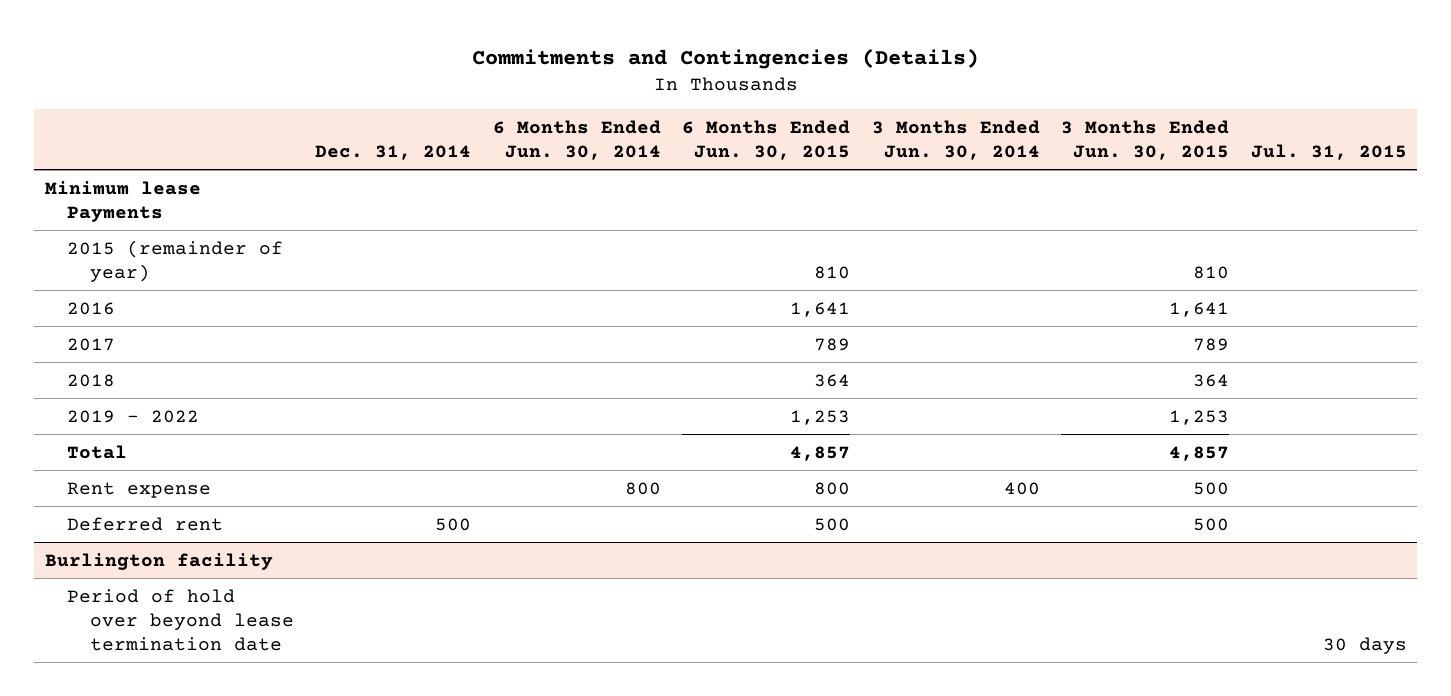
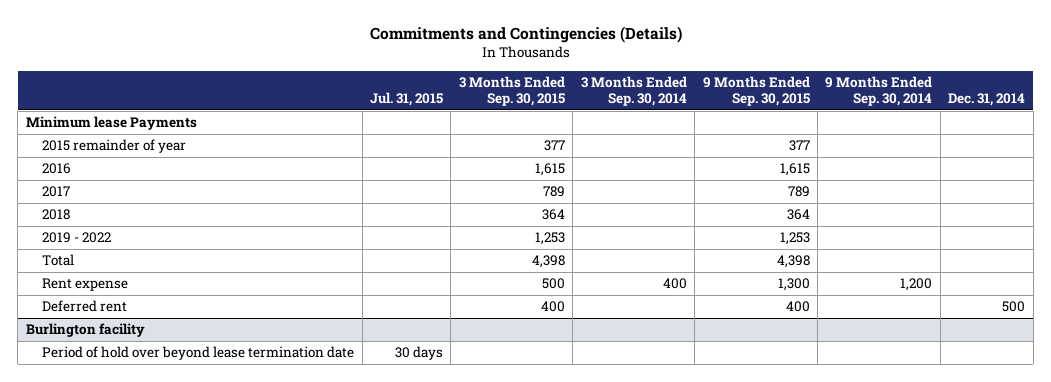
[492,119,661,160] 6 Months Ended Jun. 30, 2014 -> none
[682,119,851,160] 6 Months Ended Jun. 30, 2015 -> none
[871,119,1040,160] 3 Months Ended Jun. 30, 2014 -> none
[1061,119,1230,160] 3 Months Ended Jun. 30, 2015 -> none
none -> [458,76,565,107] 3 Months Ended Sep. 30, 2015
none -> [580,76,687,107] 3 Months Ended Sep. 30, 2014
none -> [702,76,810,107] 9 Months Ended Sep. 30, 2015
none -> [825,76,933,107] 9 Months Ended Sep. 30, 2014
[67,239,284,282] 2015 (remainder of year) -> [42,139,187,154] 2015 remainder of year

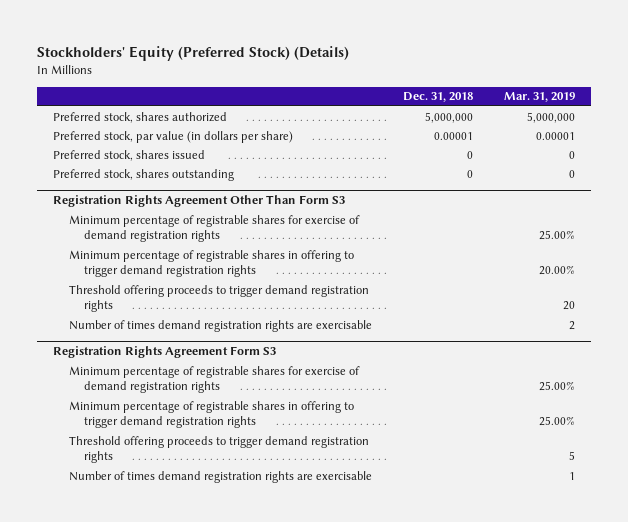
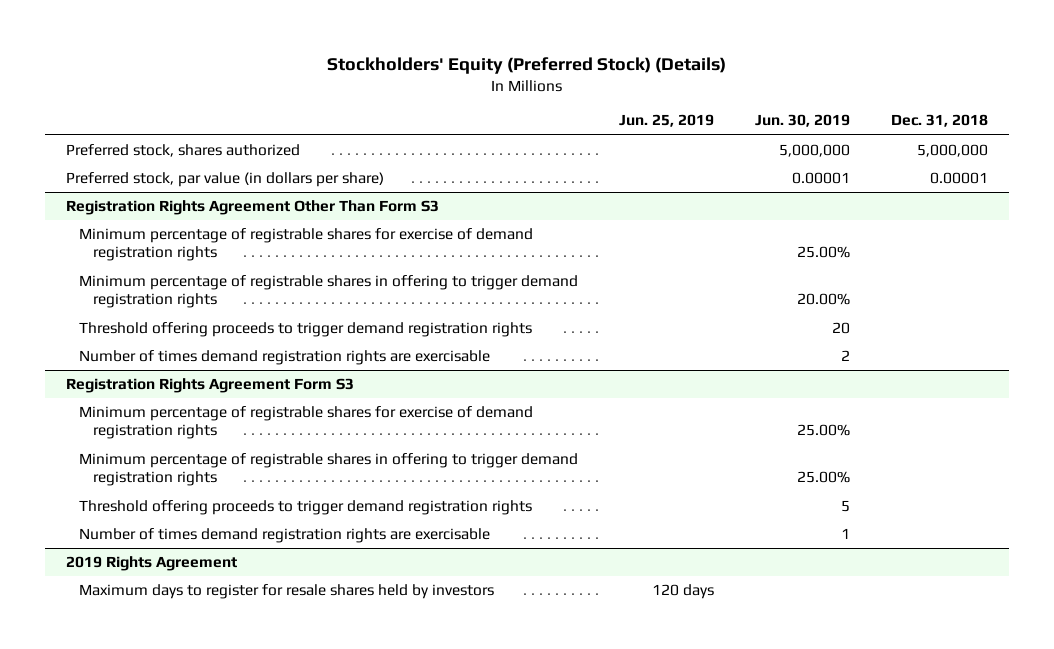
[503,92,575,103] Mar. 31, 2019 -> none
none -> [619,114,715,128] Jun. 25, 2019
none -> [755,114,851,128] Jun. 30, 2019
[52,149,205,161] Preferred stock, shares issued -> none
[52,168,234,181] Preferred stock, shares outstanding -> none
none -> [65,556,237,572] 2019 Rights Agreement
none -> [79,584,495,600] Maximum days to register for resale shares held by investors

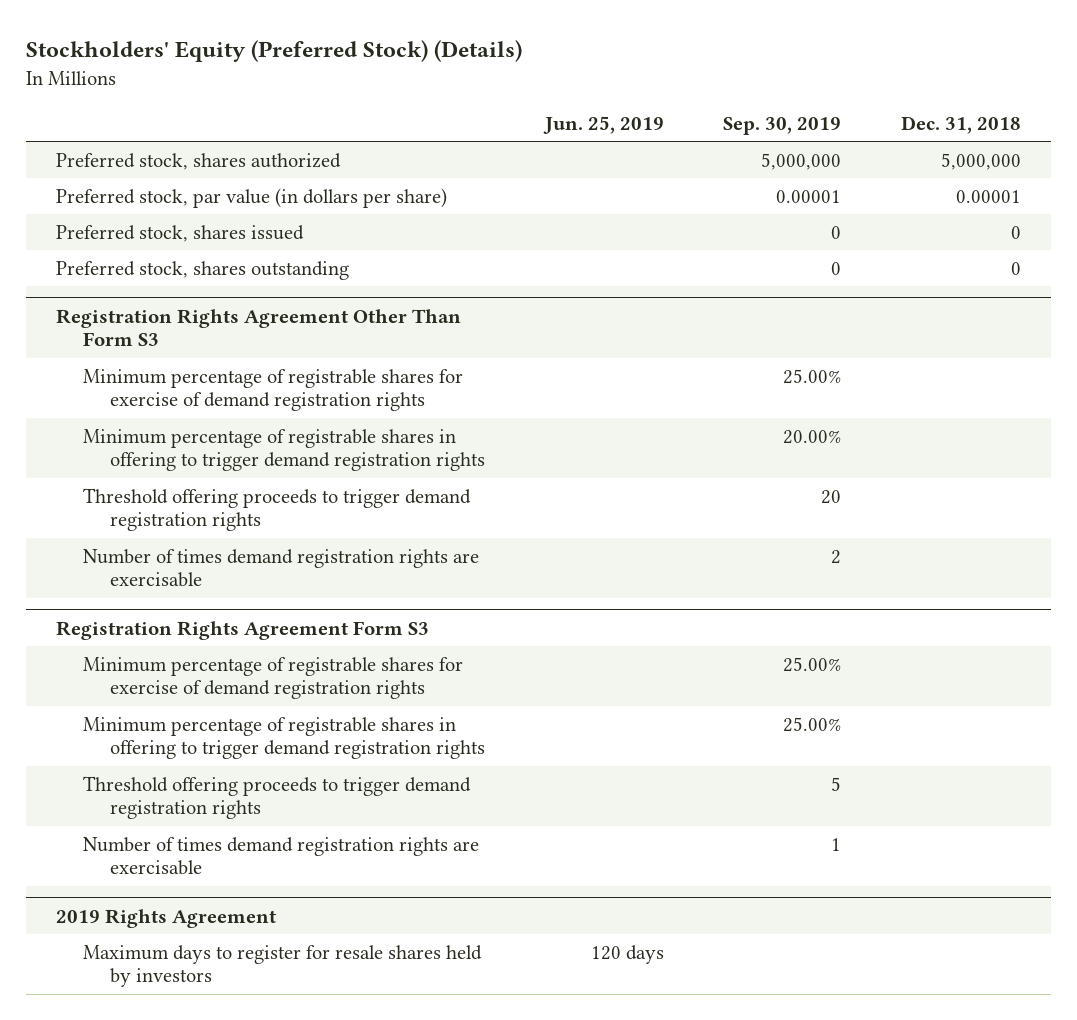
[755,114,851,128] Jun. 30, 2019 -> none
none -> [723,117,842,136] Sep. 30, 2019
none -> [55,224,304,242] Preferred stock, shares issued
none -> [55,260,349,280] Preferred stock, shares outstanding

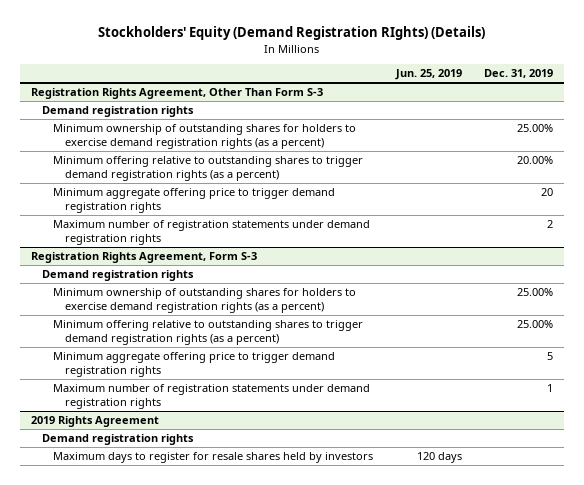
[25,40,522,63] Stockholders' Equity (Preferred Stock) (Details) -> [97,26,485,41] Stockholders' Equity (Demand Registration RIghts) (Details)
[723,117,842,136] Sep. 30, 2019 -> none
[900,116,1021,135] Dec. 31, 2018 -> none
none -> [483,69,553,79] Dec. 31, 2019
[55,152,341,170] Preferred stock, shares authorized -> none
[55,187,447,208] Preferred stock, par value (in dollars per share) -> none
[55,224,304,242] Preferred stock, shares issued -> none
[55,260,349,280] Preferred stock, shares outstanding -> none
[55,308,461,347] Registration Rights Agreement Other Than Form S3 -> [31,88,324,100] Registration Rights Agreement, Other Than Form S-3
none -> [42,106,195,118] Demand registration rights
[82,368,463,412] Minimum percentage of registrable shares for exercise of demand registration rights -> [53,124,357,150] Minimum ownership of outstanding shares for holders to exercise demand registration rights (as a percent)
[82,428,486,472] Minimum percentage of registrable shares in offering to trigger demand registration rights -> [53,156,364,182] Minimum offering relative to outstanding shares to trigger demand registration rights (as a percent)
[82,487,471,532] Threshold offering proceeds to trigger demand registration rights -> [53,188,336,214] Minimum aggregate offering price to trigger demand registration rights
[82,548,479,588] Number of times demand registration rights are exercisable -> [53,220,371,246] Maximum number of registration statements under demand registration rights
[55,620,429,640] Registration Rights Agreement Form S3 -> [31,252,258,264] Registration Rights Agreement, Form S-3
none -> [42,270,195,282] Demand registration rights
[82,656,463,700] Minimum percentage of registrable shares for exercise of demand registration rights -> [53,288,357,314] Minimum ownership of outstanding shares for holders to exercise demand registration rights (as a percent)
[82,716,486,760] Minimum percentage of registrable shares in offering to trigger demand registration rights -> [53,320,364,346] Minimum offering relative to outstanding shares to trigger demand registration rights (as a percent)
[82,775,471,820] Threshold offering proceeds to trigger demand registration rights -> [53,352,336,378] Minimum aggregate offering price to trigger demand registration rights
[82,836,479,876] Number of times demand registration rights are exercisable -> [53,384,371,410] Maximum number of registration statements under demand registration rights
none -> [42,434,195,446] Demand registration rights

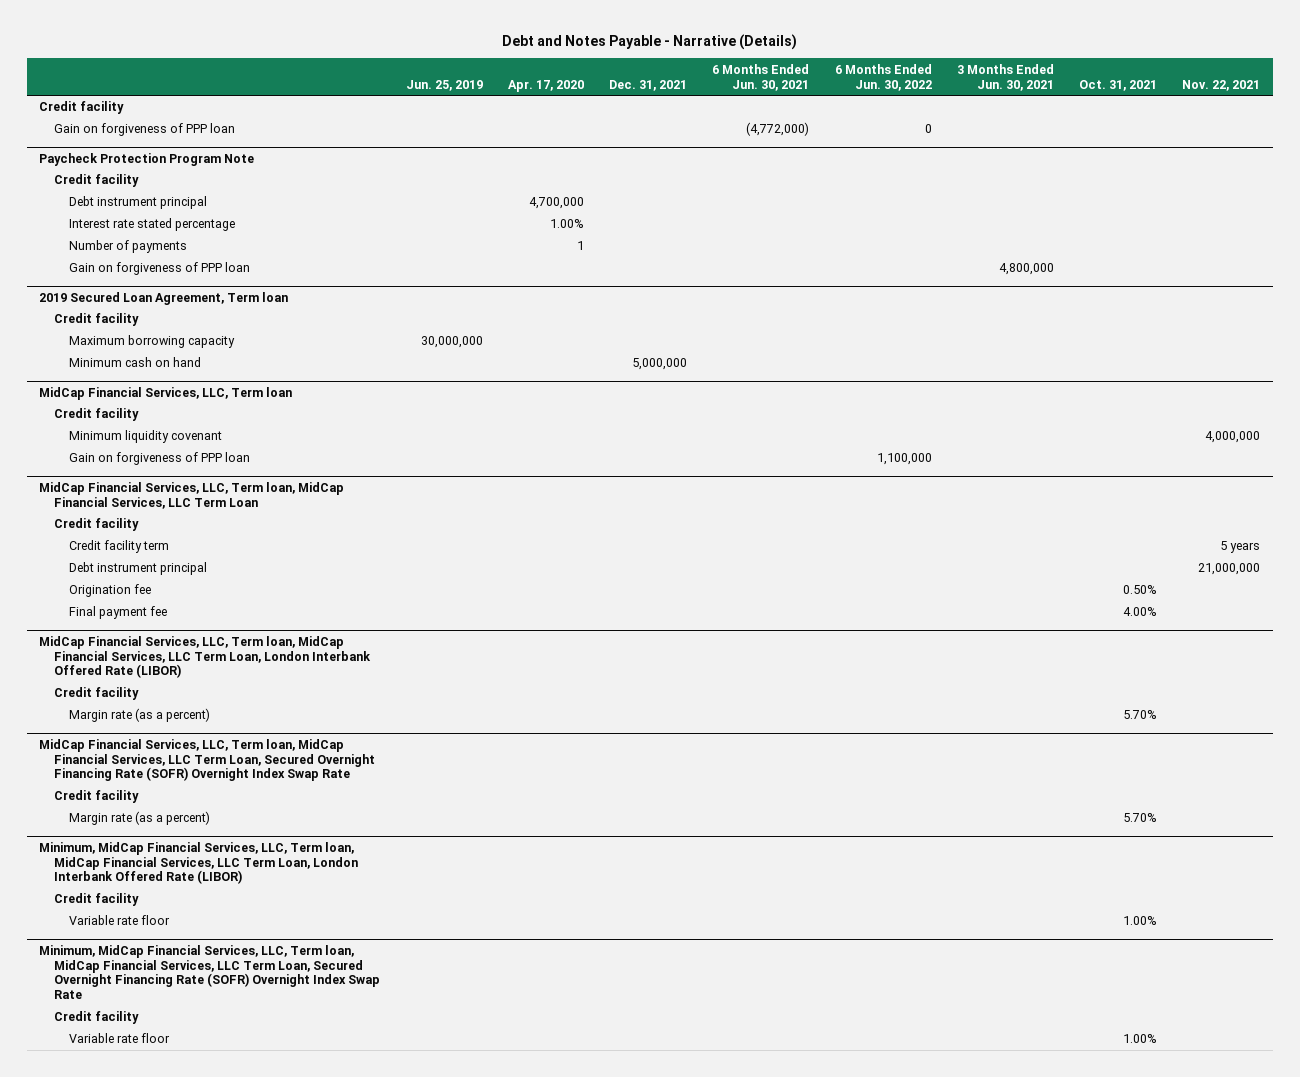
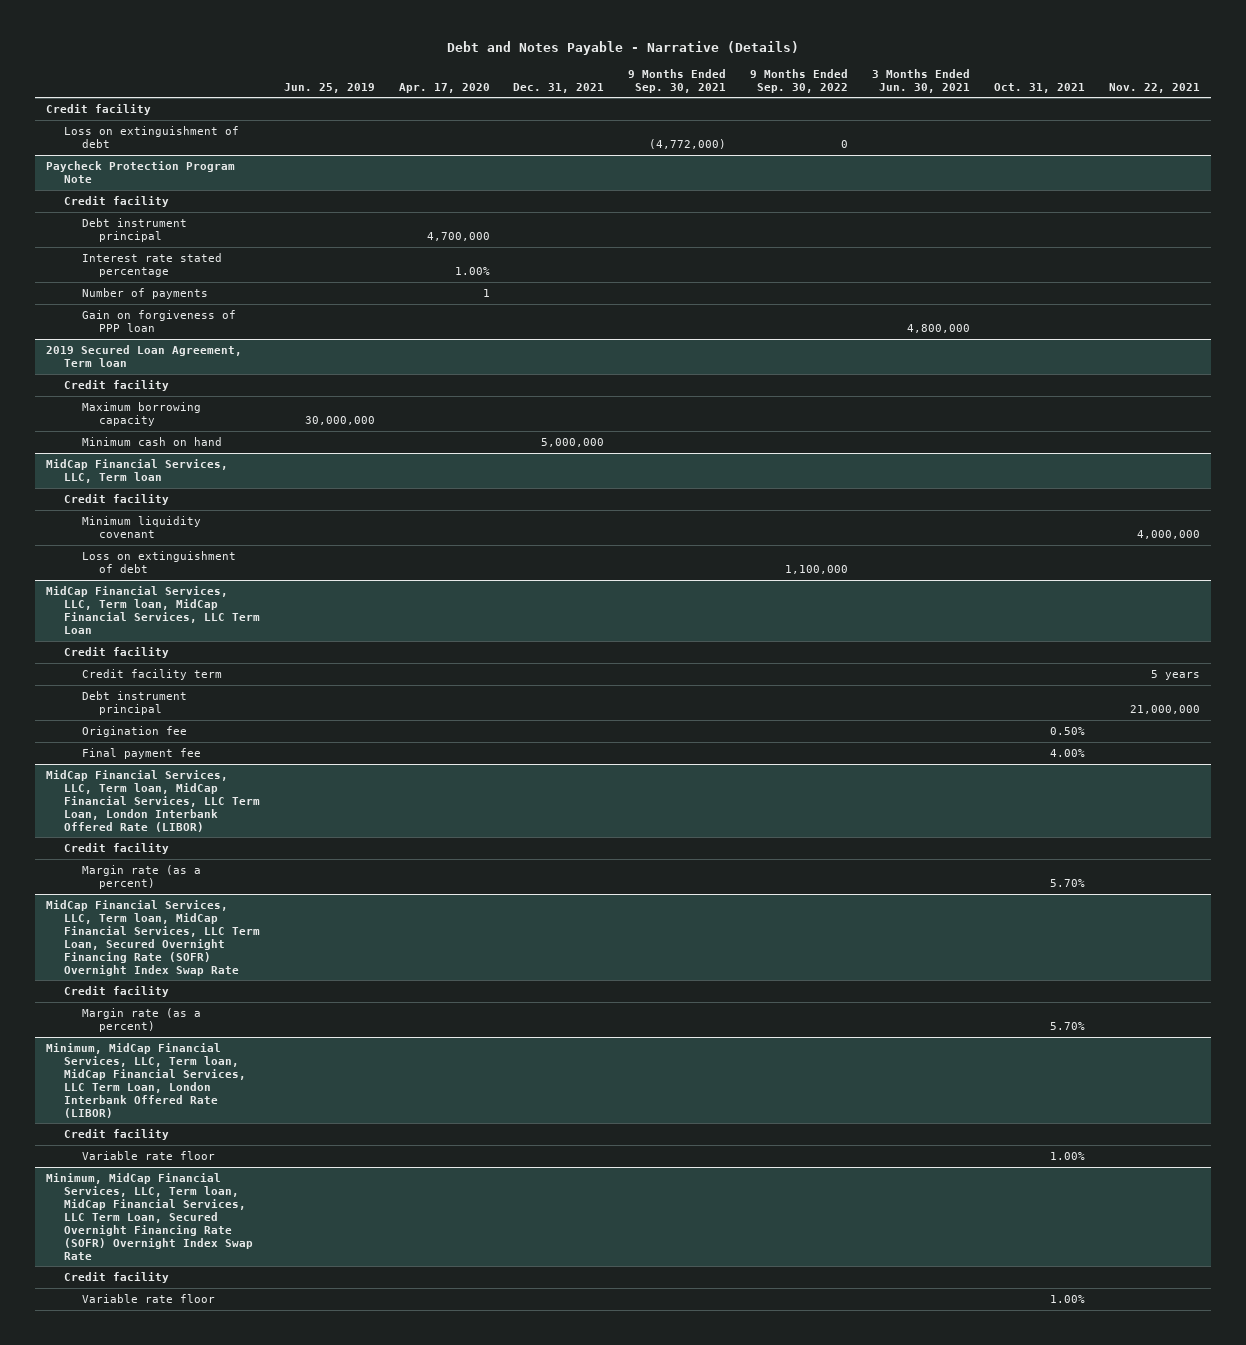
[712,63,810,91] 6 Months Ended Jun. 30, 2021 -> none
[834,63,932,91] 6 Months Ended Jun. 30, 2022 -> none
none -> [628,68,727,93] 9 Months Ended Sep. 30, 2021
none -> [750,68,849,93] 9 Months Ended Sep. 30, 2022
[54,123,236,137] Gain on forgiveness of PPP loan -> [64,125,240,148] Loss on extinguishment of debt
[69,452,251,466] Gain on forgiveness of PPP loan -> [81,550,236,573] Loss on extinguishment of debt

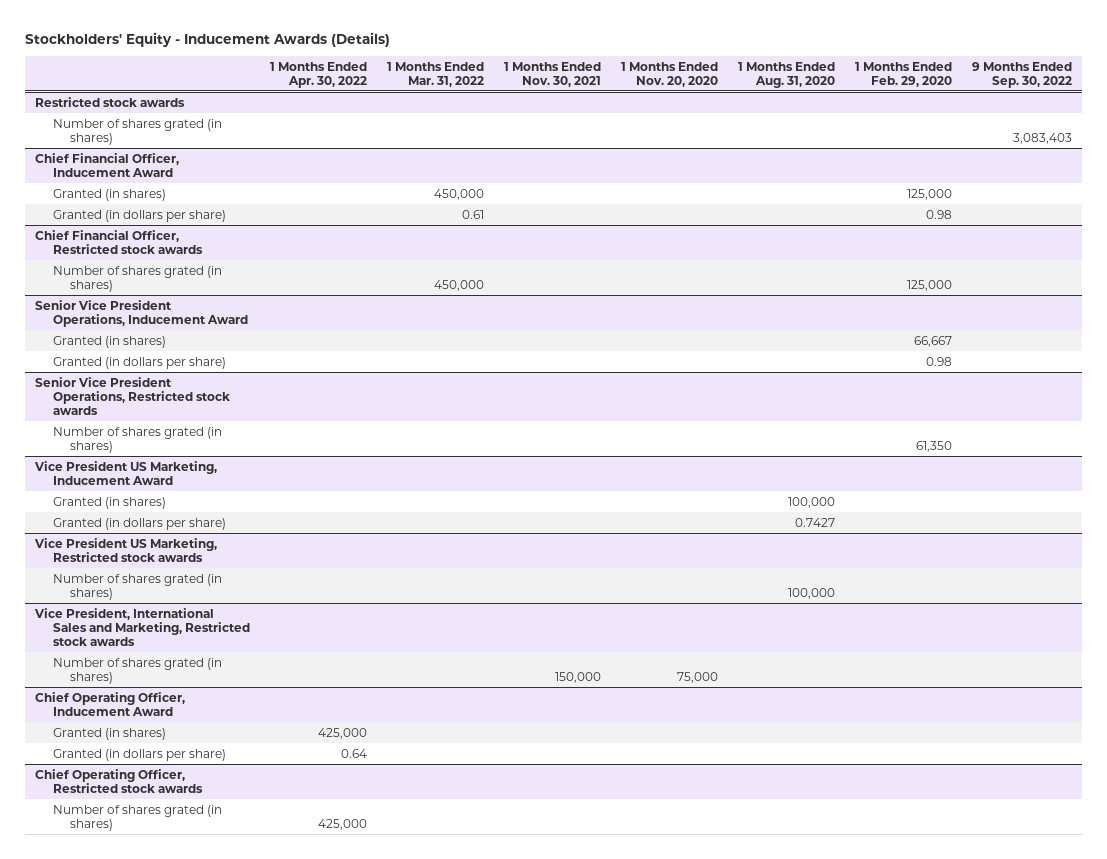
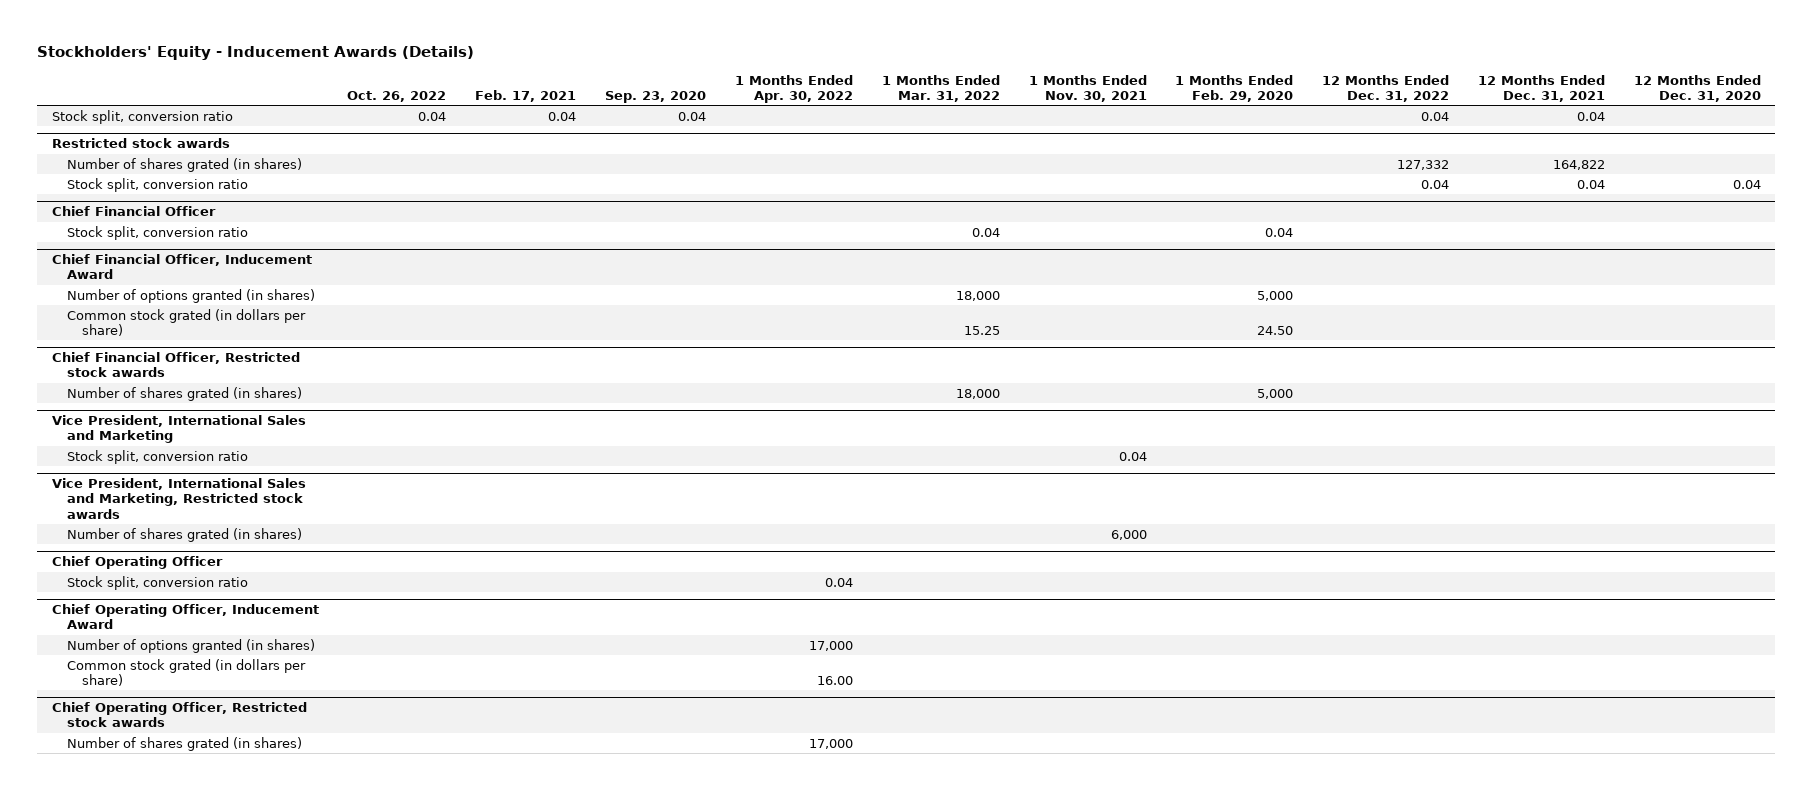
[620,61,718,87] 1 Months Ended Nov. 20, 2020 -> none
[737,61,835,88] 1 Months Ended Aug. 31, 2020 -> none
[971,61,1072,88] 9 Months Ended Sep. 30, 2022 -> none
none -> [347,91,447,103] Oct. 26, 2022
none -> [475,90,577,103] Feb. 17, 2021
none -> [605,91,707,104] Sep. 23, 2020
none -> [1322,75,1450,103] 12 Months Ended Dec. 31, 2022
none -> [1478,75,1606,103] 12 Months Ended Dec. 31, 2021
none -> [1633,75,1761,103] 12 Months Ended Dec. 31, 2020
none -> [51,109,233,124] Stock split, conversion ratio
none -> [66,177,248,192] Stock split, conversion ratio
none -> [51,206,216,217] Chief Financial Officer
none -> [66,225,248,240] Stock split, conversion ratio
[52,188,166,201] Granted (in shares) -> [66,288,315,303] Number of options granted (in shares)
[433,188,484,200] 450,000 -> [955,290,1000,301] 18,000
[906,188,952,200] 125,000 -> [1257,290,1294,301] 5,000
[52,209,226,222] Granted (in dollars per share) -> [66,308,306,336] Common stock grated (in dollars per share)
[461,209,484,219] 0.61 -> [963,325,1000,335] 15.25
[925,209,952,219] 0.98 -> [1257,325,1294,335] 24.50
[35,299,248,327] Senior Vice President Operations, Inducement Award -> none
[52,335,166,348] Granted (in shares) -> none
[52,356,226,369] Granted (in dollars per share) -> none
[35,376,230,415] Senior Vice President Operations, Restricted stock awards -> none
[52,426,222,453] Number of shares grated (in shares) -> none
[34,460,218,485] Vice President US Marketing, Inducement Award -> none
[52,496,166,509] Granted (in shares) -> none
[52,517,226,530] Granted (in dollars per share) -> none
[34,537,218,562] Vice President US Marketing, Restricted stock awards -> none
[52,573,222,600] Number of shares grated (in shares) -> none
[433,279,484,291] 450,000 -> [955,388,1000,399] 18,000
[906,279,952,291] 125,000 -> [1257,388,1294,399] 5,000
none -> [51,415,306,444] Vice President, International Sales and Marketing
none -> [66,449,248,464] Stock split, conversion ratio
[554,671,601,683] 150,000 -> [1110,529,1147,540] 6,000
none -> [51,556,223,570] Chief Operating Officer
none -> [66,575,248,590] Stock split, conversion ratio
[52,727,166,740] Granted (in shares) -> [66,638,315,653] Number of options granted (in shares)
[317,727,367,739] 425,000 -> [808,640,853,651] 17,000
[52,748,226,761] Granted (in dollars per share) -> [66,658,306,686] Common stock grated (in dollars per share)
[340,748,367,758] 0.64 -> [816,675,853,685] 16.00
[317,818,367,830] 425,000 -> [808,738,853,749] 17,000

